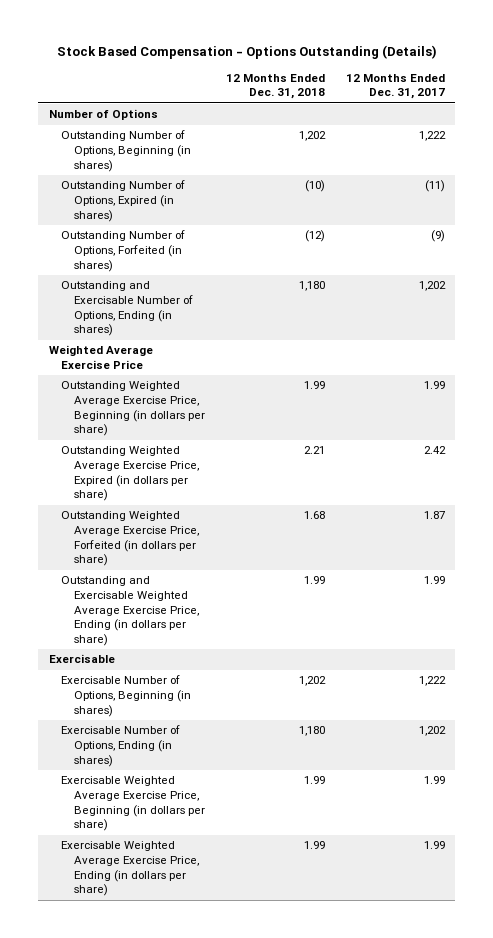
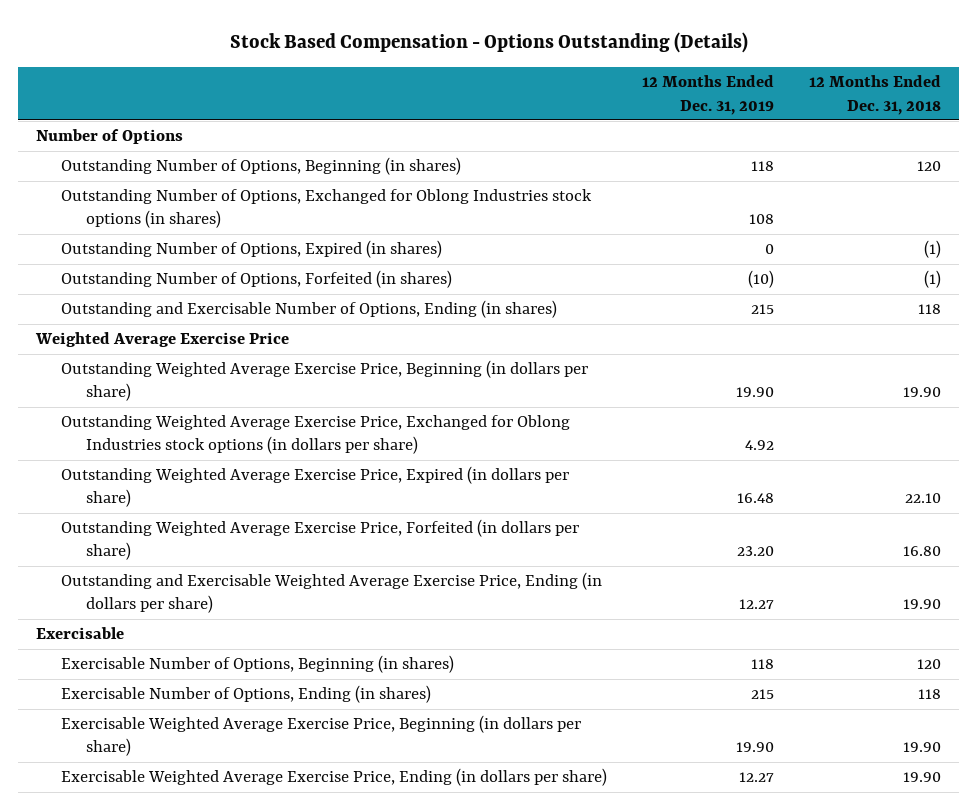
[345,73,445,100] 12 Months Ended Dec. 31, 2017 -> none
none -> [642,75,775,115] 12 Months Ended Dec. 31, 2019
[298,131,326,142] 1,202 -> [917,161,942,172] 120
none -> [60,189,592,229] Outstanding Number of Options, Exchanged for Oblong Industries stock options (in shares)
[304,180,325,193] (10) -> [924,240,942,259] (1)
[304,230,325,243] (12) -> [924,270,942,289] (1)
[298,281,325,292] 1,180 -> [918,304,942,315] 118
[303,381,325,390] 1.99 -> [903,387,942,398] 19.90
none -> [60,415,570,455] Outstanding Weighted Average Exercise Price, Exchanged for Oblong Industries stock options (in dollars per share)
[303,446,325,455] 2.21 -> [905,493,942,504] 22.10
[303,511,325,520] 1.68 -> [903,546,942,557] 16.80
[303,576,325,585] 1.99 -> [903,599,942,610] 19.90
[298,676,326,687] 1,202 -> [917,659,942,670] 120
[298,726,325,737] 1,180 -> [918,689,942,700] 118
[303,776,325,785] 1.99 -> [903,742,942,753] 19.90
[303,841,325,850] 1.99 -> [903,772,942,783] 19.90

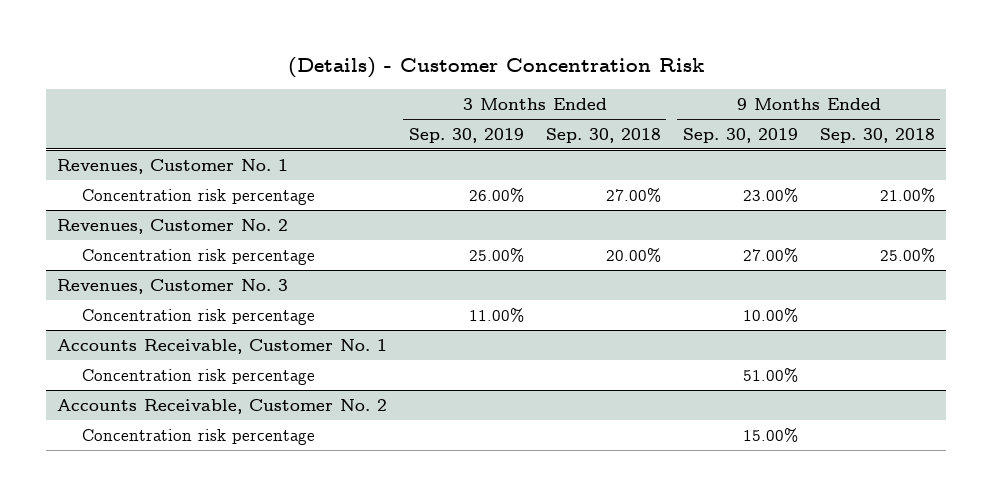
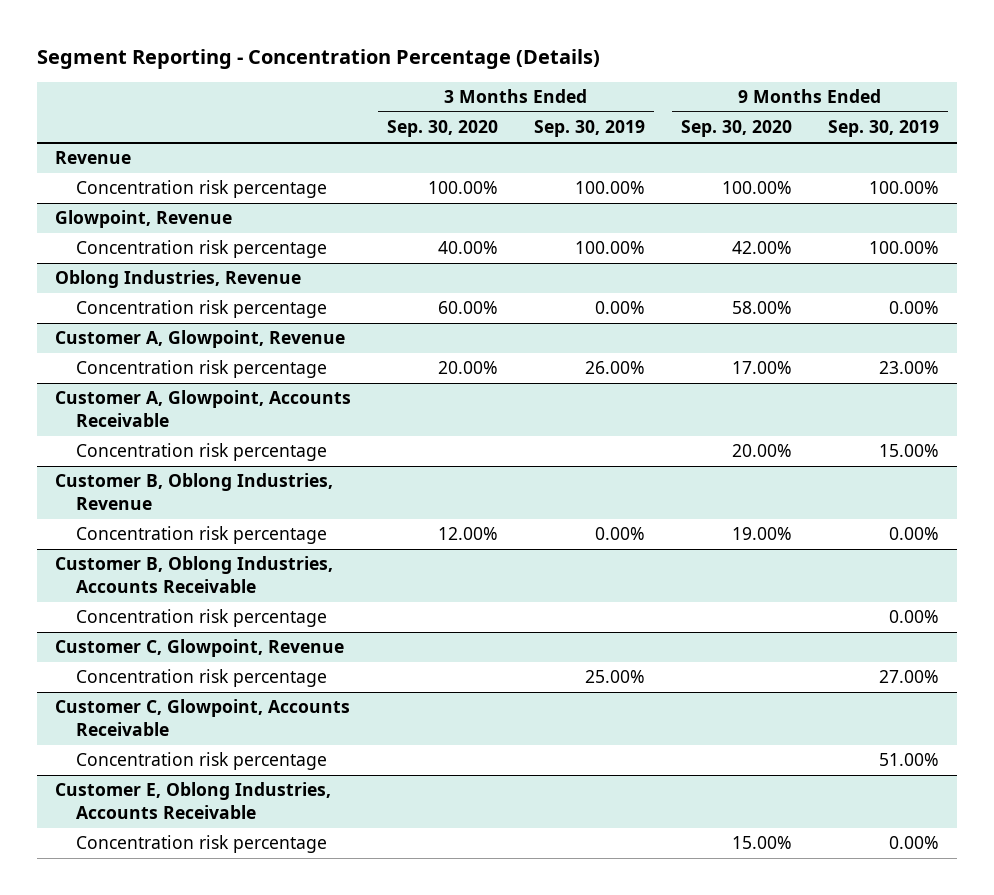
[287,57,704,79] (Details) - Customer Concentration Risk -> [36,49,600,70] Segment Reporting - Concentration Percentage (Details)
[545,127,661,143] Sep. 30, 2018 -> none
[819,127,935,143] Sep. 30, 2018 -> none
none -> [386,120,498,138] Sep. 30, 2020
none -> [680,120,792,138] Sep. 30, 2020
[56,158,288,174] Revenues, Customer No. 1 -> none
none -> [54,151,131,165] Revenue
none -> [75,180,327,199] Concentration risk percentage
none -> [54,210,232,229] Glowpoint, Revenue
none -> [75,240,327,259] Concentration risk percentage
none -> [54,270,301,289] Oblong Industries, Revenue
none -> [75,300,327,319] Concentration risk percentage
none -> [54,330,345,349] Customer A, Glowpoint, Revenue
[56,218,288,234] Revenues, Customer No. 2 -> none
none -> [54,390,351,427] Customer A, Glowpoint, Accounts Receivable
none -> [75,443,327,462] Concentration risk percentage
none -> [54,473,333,510] Customer B, Oblong Industries, Revenue
none -> [75,526,327,545] Concentration risk percentage
none -> [54,556,333,593] Customer B, Oblong Industries, Accounts Receivable
none -> [75,609,327,628] Concentration risk percentage
none -> [54,639,344,658] Customer C, Glowpoint, Revenue
[56,278,288,294] Revenues, Customer No. 3 -> none
[82,308,316,325] Concentration risk percentage -> none
[56,338,387,354] Accounts Receivable, Customer No. 1 -> none
none -> [54,699,350,736] Customer C, Glowpoint, Accounts Receivable
[56,398,387,414] Accounts Receivable, Customer No. 2 -> none
none -> [54,782,331,819] Customer E, Oblong Industries, Accounts Receivable
[742,427,798,442] 15.00% -> [888,836,939,850] 0.00%

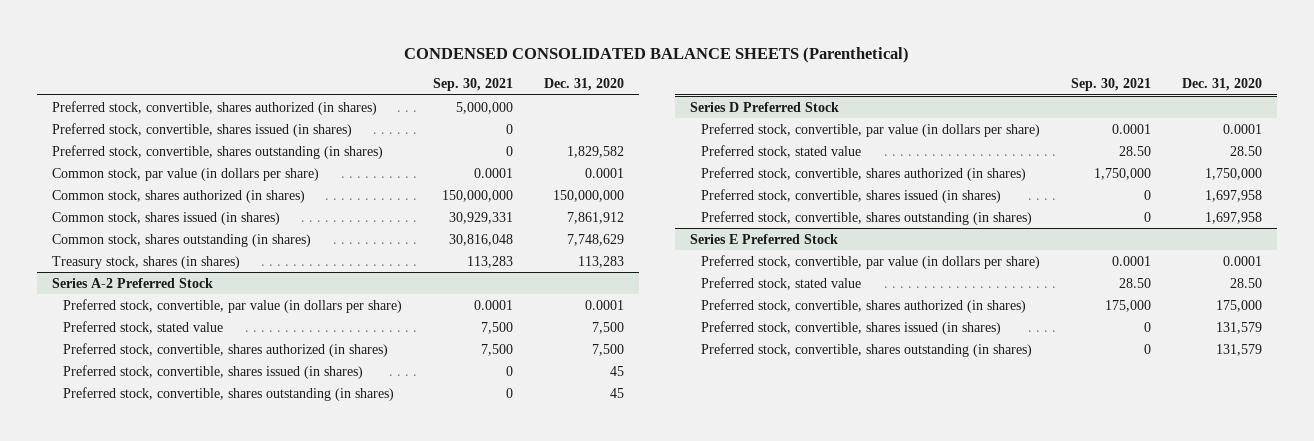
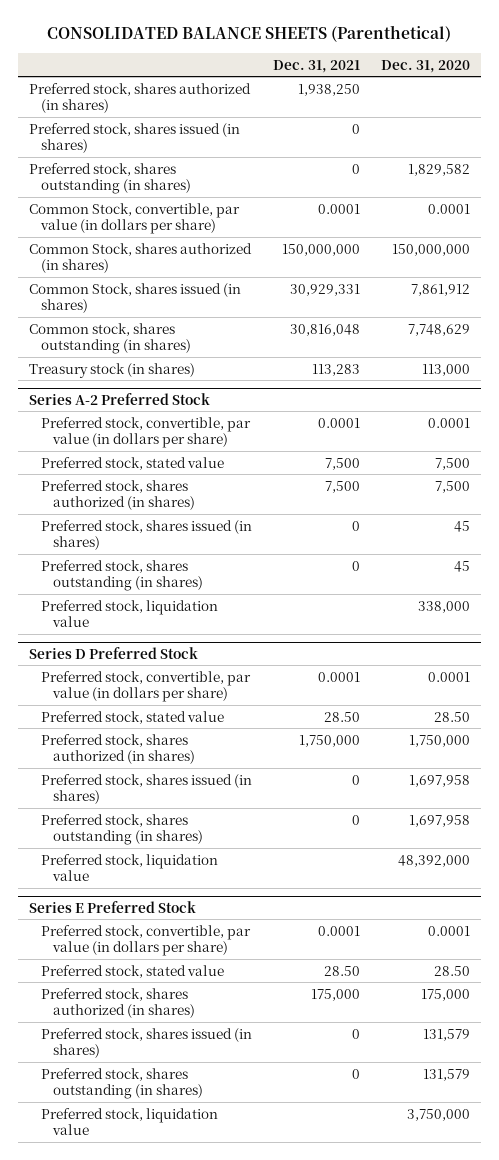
[403,46,909,63] CONDENSED CONSOLIDATED BALANCE SHEETS (Parenthetical) -> [47,25,452,43] CONSOLIDATED BALANCE SHEETS (Parenthetical)
[432,78,513,92] Sep. 30, 2021 -> none
none -> [273,59,361,73] Dec. 31, 2021
[51,100,377,115] Preferred stock, convertible, shares authorized (in shares) -> [28,82,251,114] Preferred stock, shares authorized (in shares)
[51,122,352,137] Preferred stock, convertible, shares issued (in shares) -> [28,122,240,154] Preferred stock, shares issued (in shares)
[51,144,383,159] Preferred stock, convertible, shares outstanding (in shares) -> [28,162,191,195] Preferred stock, shares outstanding (in shares)
[51,167,319,181] Common stock, par value (in dollars per share) -> [28,202,240,235] Common Stock, convertible, par value (in dollars per share)
[51,189,305,203] Common stock, shares authorized (in shares) -> [28,242,252,274] Common Stock, shares authorized (in shares)
[51,211,280,225] Common stock, shares issued (in shares) -> [28,282,241,314] Common Stock, shares issued (in shares)
[51,255,240,269] Treasury stock, shares (in shares) -> [28,362,195,378] Treasury stock (in shares)
[577,255,624,268] 113,283 -> [422,363,471,376] 113,000
[63,342,389,357] Preferred stock, convertible, shares authorized (in shares) -> [40,479,196,511] Preferred stock, shares authorized (in shares)
[63,364,364,379] Preferred stock, convertible, shares issued (in shares) -> [40,519,252,551] Preferred stock, shares issued (in shares)
[63,386,395,401] Preferred stock, convertible, shares outstanding (in shares) -> [40,559,204,592] Preferred stock, shares outstanding (in shares)
none -> [40,599,218,628] Preferred stock, liquidation value
[701,166,1027,181] Preferred stock, convertible, shares authorized (in shares) -> [40,733,196,765] Preferred stock, shares authorized (in shares)
[701,188,1002,203] Preferred stock, convertible, shares issued (in shares) -> [40,773,252,805] Preferred stock, shares issued (in shares)
[701,210,1033,225] Preferred stock, convertible, shares outstanding (in shares) -> [40,813,204,846] Preferred stock, shares outstanding (in shares)
none -> [40,853,218,882] Preferred stock, liquidation value
[701,298,1027,313] Preferred stock, convertible, shares authorized (in shares) -> [40,987,196,1019] Preferred stock, shares authorized (in shares)
[701,320,1002,335] Preferred stock, convertible, shares issued (in shares) -> [40,1027,252,1059] Preferred stock, shares issued (in shares)
[701,342,1033,357] Preferred stock, convertible, shares outstanding (in shares) -> [40,1067,204,1100] Preferred stock, shares outstanding (in shares)
none -> [40,1107,218,1136] Preferred stock, liquidation value

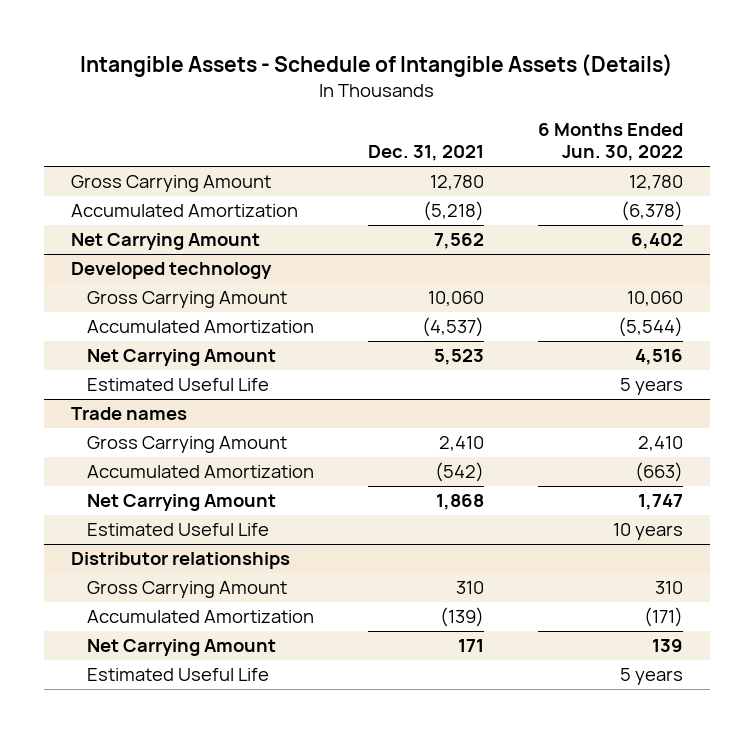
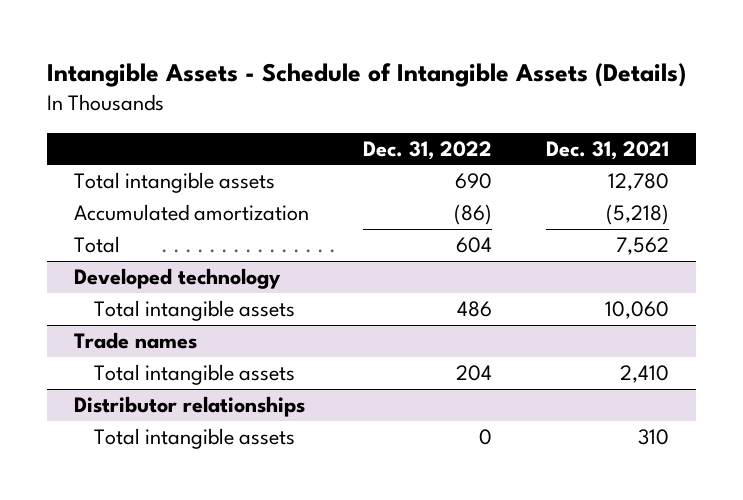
[538,123,684,162] 6 Months Ended Jun. 30, 2022 -> none
none -> [362,140,492,160] Dec. 31, 2022
[70,175,271,193] Gross Carrying Amount -> [73,172,275,194] Total intangible assets
[70,204,298,218] Accumulated Amortization -> [73,204,309,222] Accumulated amortization
[70,233,260,251] Net Carrying Amount -> [73,236,120,254] Total
[86,320,314,334] Accumulated Amortization -> none
[86,349,276,367] Net Carrying Amount -> none
[86,378,269,392] Estimated Useful Life -> none
[86,291,287,309] Gross Carrying Amount -> [94,300,296,322] Total intangible assets
[86,465,314,479] Accumulated Amortization -> none
[86,494,276,512] Net Carrying Amount -> none
[86,523,269,537] Estimated Useful Life -> none
[86,436,287,454] Gross Carrying Amount -> [94,364,296,386] Total intangible assets
[86,610,314,624] Accumulated Amortization -> none
[86,639,276,657] Net Carrying Amount -> none
[86,668,269,682] Estimated Useful Life -> none
[86,581,287,599] Gross Carrying Amount -> [94,428,296,450] Total intangible assets

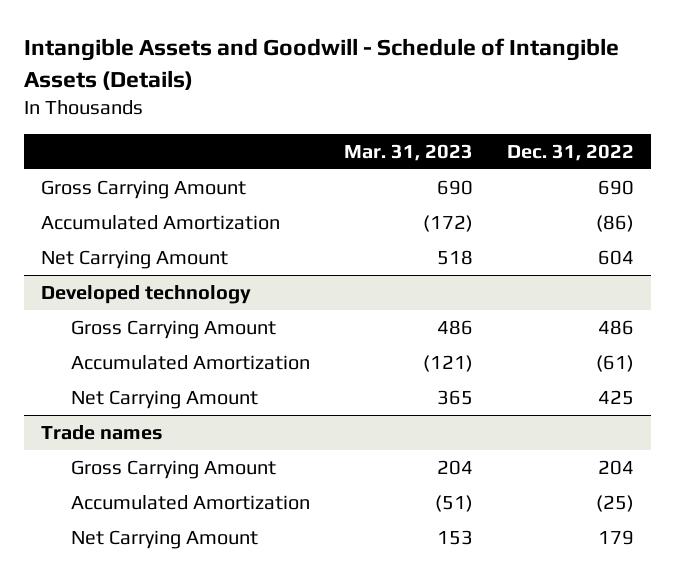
[46,62,686,87] Intangible Assets - Schedule of Intangible Assets (Details) -> [24,38,620,90] Intangible Assets and Goodwill - Schedule of Intangible Assets (Details)
[545,140,669,160] Dec. 31, 2021 -> none
none -> [344,144,474,162] Mar. 31, 2023
[73,172,275,194] Total intangible assets -> [41,179,247,199] Gross Carrying Amount
[73,204,309,222] Accumulated amortization -> [41,214,281,230] Accumulated Amortization
[73,236,120,254] Total -> [41,249,229,269] Net Carrying Amount
[94,300,296,322] Total intangible assets -> [71,319,277,339] Gross Carrying Amount
none -> [71,354,311,370] Accumulated Amortization
none -> [71,389,259,409] Net Carrying Amount
[73,396,305,418] Distributor relationships -> none
[94,428,296,450] Total intangible assets -> none
[94,364,296,386] Total intangible assets -> [71,459,277,479] Gross Carrying Amount
none -> [71,494,311,510] Accumulated Amortization
none -> [71,529,259,549] Net Carrying Amount

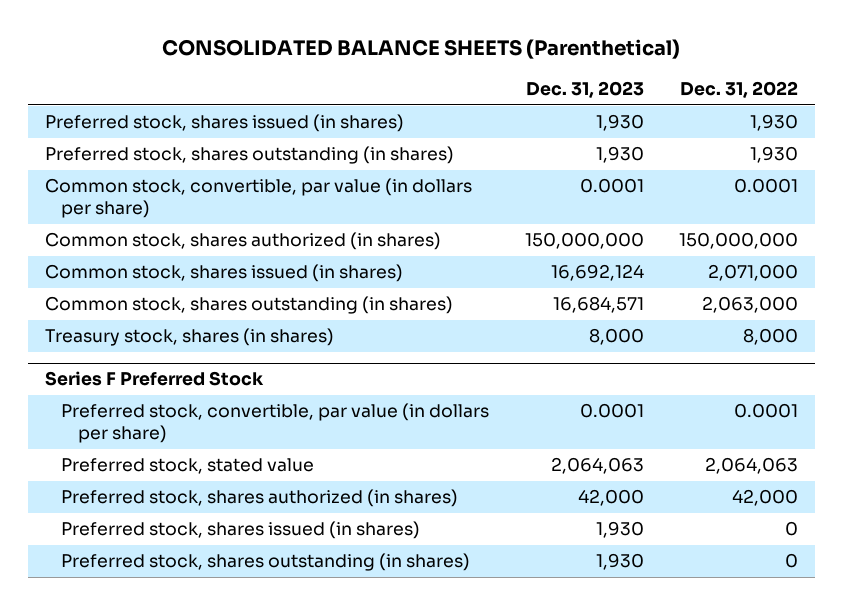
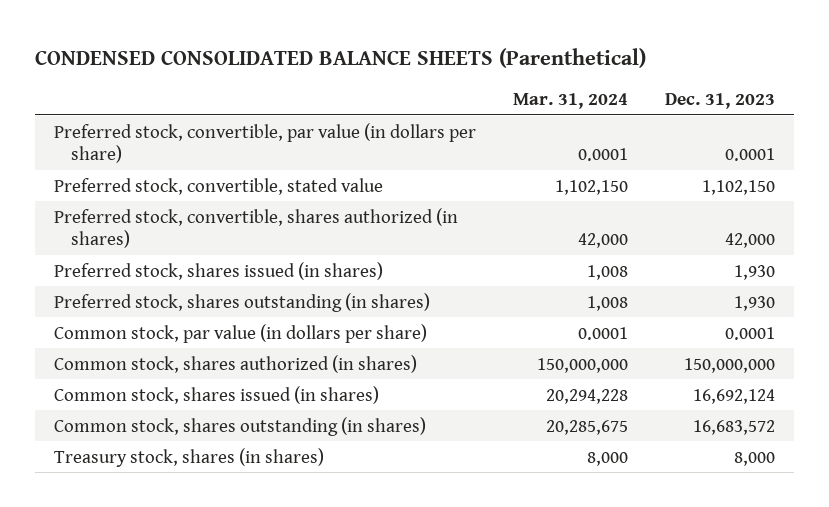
[162,38,681,59] CONSOLIDATED BALANCE SHEETS (Parenthetical) -> [35,47,647,68] CONDENSED CONSOLIDATED BALANCE SHEETS (Parenthetical)
[679,80,798,98] Dec. 31, 2022 -> none
none -> [513,93,629,110] Mar. 31, 2024
none -> [53,122,476,164] Preferred stock, convertible, par value (in dollars per share)
none -> [53,177,383,195] Preferred stock, convertible, stated value
none -> [53,207,458,249] Preferred stock, convertible, shares authorized (in shares)
[45,178,473,219] Common stock, convertible, par value (in dollars per share) -> [53,323,427,343] Common stock, par value (in dollars per share)
[552,296,644,314] 16,684,571 -> [693,419,776,435] 16,683,572
[45,371,265,387] Series F Preferred Stock -> none
[61,403,490,444] Preferred stock, convertible, par value (in dollars per share) -> none
[61,458,315,475] Preferred stock, stated value -> none
[61,489,459,508] Preferred stock, shares authorized (in shares) -> none
[61,521,421,540] Preferred stock, shares issued (in shares) -> none
[61,553,471,572] Preferred stock, shares outstanding (in shares) -> none

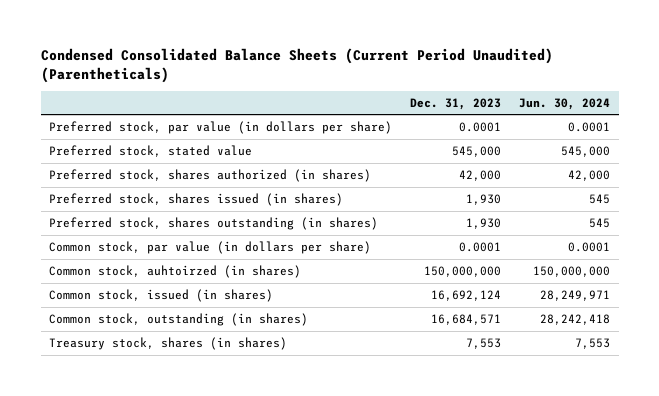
[35,47,647,68] CONDENSED CONSOLIDATED BALANCE SHEETS (Parenthetical) -> [40,47,553,83] Condensed Consolidated Balance Sheets (Current Period Unaudited) (Parentheticals)
[513,93,629,110] Mar. 31, 2024 -> none
none -> [518,97,610,110] Jun. 30, 2024
[53,122,476,164] Preferred stock, convertible, par value (in dollars per share) -> [49,121,393,135] Preferred stock, par value (in dollars per share)
[53,177,383,195] Preferred stock, convertible, stated value -> [49,145,253,158] Preferred stock, stated value
[702,179,776,195] 1,102,150 -> [452,146,502,158] 545,000
[53,207,458,249] Preferred stock, convertible, shares authorized (in shares) -> [49,169,372,183] Preferred stock, shares authorized (in shares)
[53,354,417,373] Common stock, shares authorized (in shares) -> [49,265,302,279] Common stock, auhtoirzed (in shares)
[53,385,379,404] Common stock, shares issued (in shares) -> [49,289,274,303] Common stock, issued (in shares)
[53,416,426,436] Common stock, shares outstanding (in shares) -> [49,313,309,327] Common stock, outstanding (in shares)
[693,419,776,435] 16,683,572 -> [431,314,502,326] 16,684,571
[734,451,776,466] 8,000 -> [466,338,502,350] 7,553

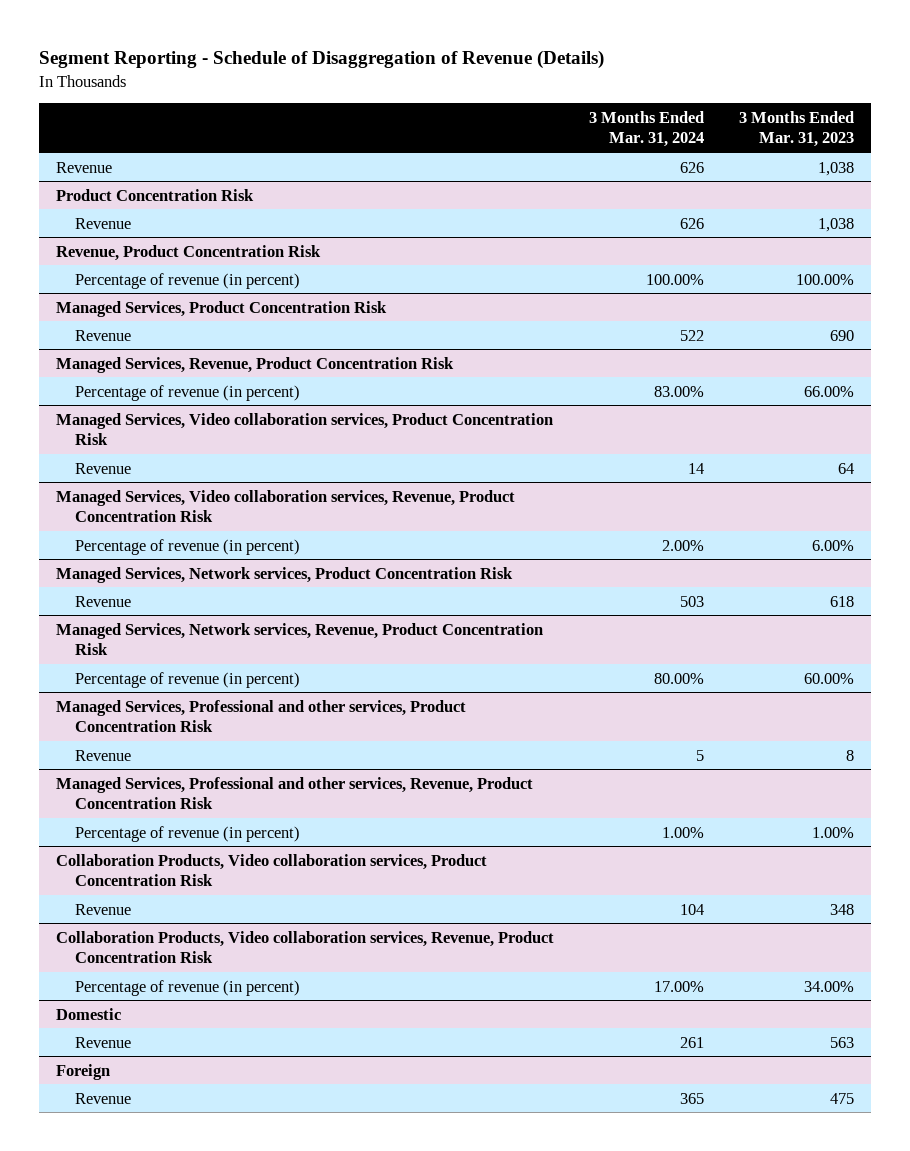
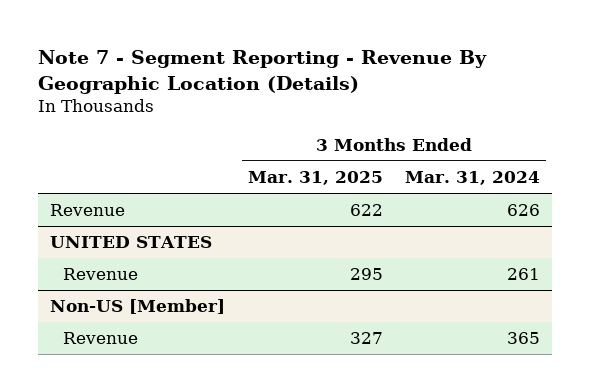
[38,50,604,70] Segment Reporting - Schedule of Disaggregation of Revenue (Details) -> [38,50,488,94] Note 7 - Segment Reporting - Revenue By Geographic Location (Details)
[738,110,854,148] 3 Months Ended Mar. 31, 2023 -> none
none -> [247,171,383,186] Mar. 31, 2025
[56,188,255,201] Product Concentration Risk -> none
[74,217,131,229] Revenue -> none
[56,244,322,261] Revenue, Product Concentration Risk -> none
[74,272,300,289] Percentage of revenue (in percent) -> none
[56,300,388,317] Managed Services, Product Concentration Risk -> none
[74,329,131,341] Revenue -> none
[56,356,455,373] Managed Services, Revenue, Product Concentration Risk -> none
[74,384,300,401] Percentage of revenue (in percent) -> none
[56,412,554,446] Managed Services, Video collaboration services, Product Concentration Risk -> none
[74,462,131,474] Revenue -> none
[56,489,516,523] Managed Services, Video collaboration services, Revenue, Product Concentration Risk -> none
[74,538,300,555] Percentage of revenue (in percent) -> none
[56,566,514,583] Managed Services, Network services, Product Concentration Risk -> none
[74,595,131,607] Revenue -> none
[56,622,544,656] Managed Services, Network services, Revenue, Product Concentration Risk -> none
[74,671,300,688] Percentage of revenue (in percent) -> none
[56,699,467,733] Managed Services, Professional and other services, Product Concentration Risk -> none
[74,749,131,761] Revenue -> none
[56,776,534,810] Managed Services, Professional and other services, Revenue, Product Concentration Risk -> none
[74,825,300,842] Percentage of revenue (in percent) -> none
[56,853,488,887] Collaboration Products, Video collaboration services, Product Concentration Risk -> none
[74,903,131,915] Revenue -> none
[56,930,555,964] Collaboration Products, Video collaboration services, Revenue, Product Concentration Risk -> none
[74,979,300,996] Percentage of revenue (in percent) -> none
[56,1007,122,1020] Domestic -> [49,236,212,249] UNITED STATES
[56,1063,111,1080] Foreign -> [49,299,225,315] Non-US [Member]

